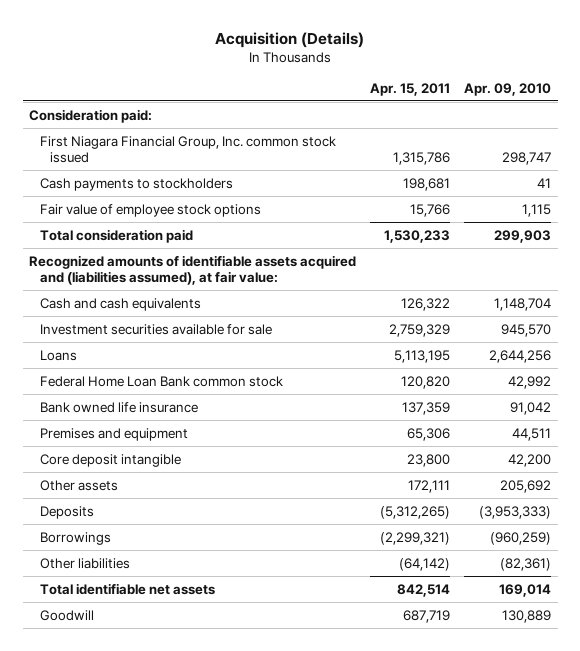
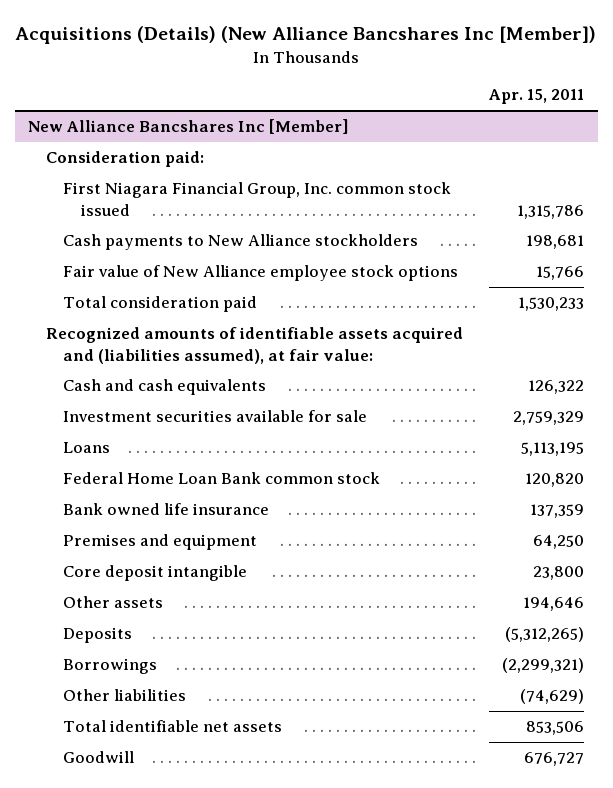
[215,31,365,48] Acquisition (Details) -> [15,26,597,45] Acquisitions (Details) (New Alliance Bancshares Inc [Member])
[463,82,551,96] Apr. 09, 2010 -> none
none -> [28,119,350,135] New Alliance Bancshares Inc [Member]
[39,177,233,191] Cash payments to stockholders -> [63,234,419,251] Cash payments to New Alliance stockholders
[39,203,261,217] Fair value of employee stock options -> [63,265,459,282] Fair value of New Alliance employee stock options
[407,427,451,441] 65,306 -> [533,535,585,550] 64,250
[408,479,451,493] 172,111 -> [523,597,585,612] 194,646
[399,557,451,571] (64,142) -> [520,689,585,705] (74,629)
[397,583,451,597] 842,514 -> [526,721,585,736] 853,506
[403,609,451,623] 687,719 -> [524,752,585,767] 676,727

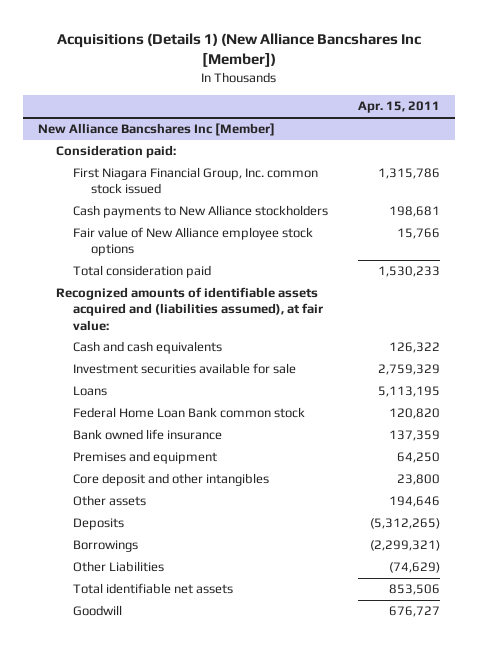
[15,26,597,45] Acquisitions (Details) (New Alliance Bancshares Inc [Member]) -> [56,32,421,67] Acquisitions (Details 1) (New Alliance Bancshares Inc [Member])
[63,565,248,582] Core deposit intangible -> [73,473,270,487] Core deposit and other intangibles
[63,689,187,702] Other liabilities -> [73,561,165,573] Other Liabilities

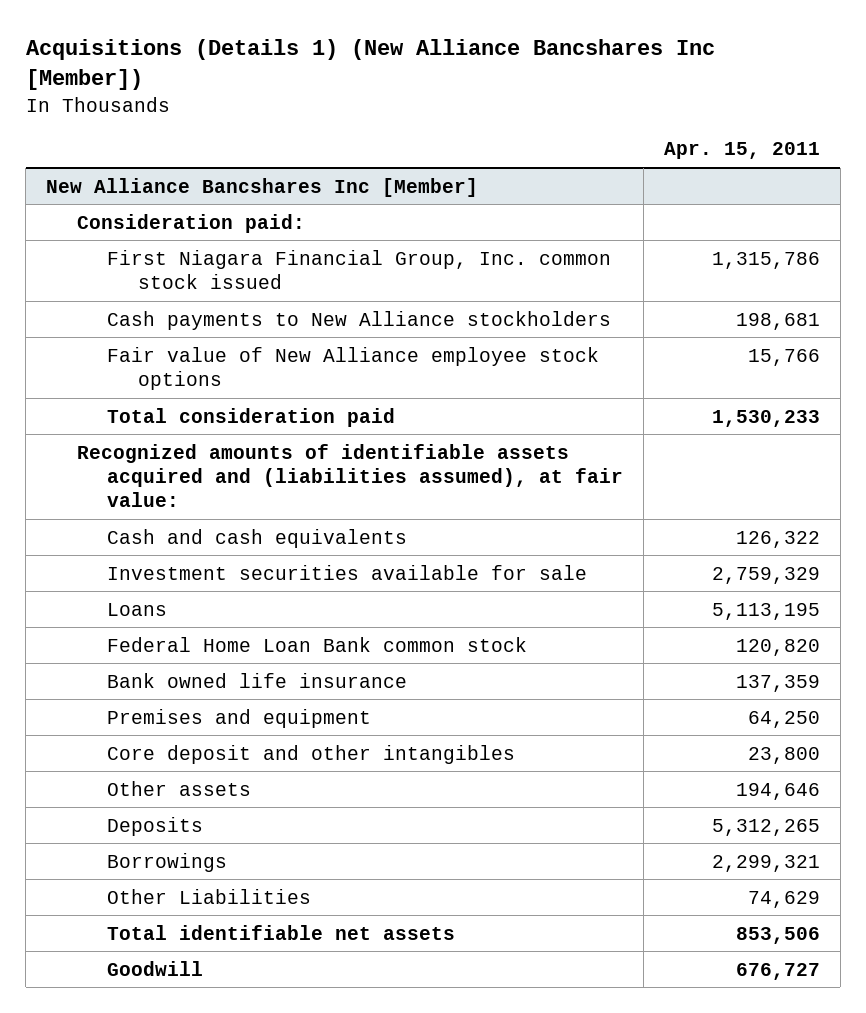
[370,518,441,530] (5,312,265) -> [711,818,820,836] 5,312,265
[370,540,441,552] (2,299,321) -> [711,854,820,872] 2,299,321
[389,562,441,574] (74,629) -> [747,890,820,908] 74,629

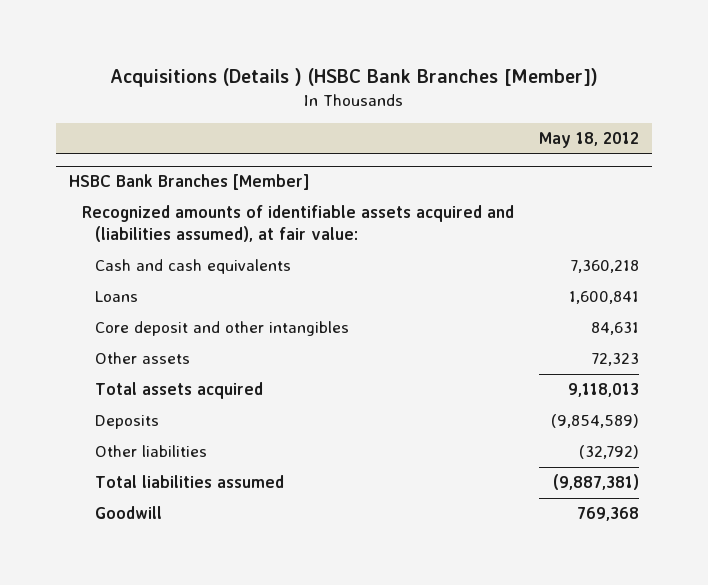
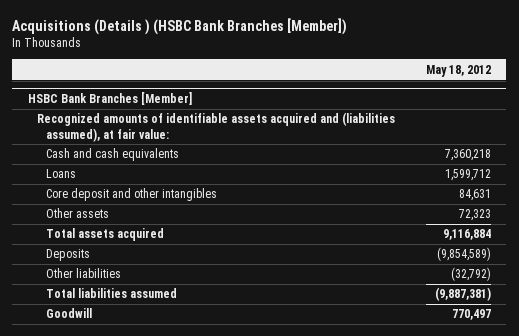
[569,291,640,305] 1,600,841 -> [444,169,491,182] 1,599,712
[568,383,640,398] 9,118,013 -> [442,229,491,241] 9,116,884
[577,507,640,522] 769,368 -> [451,309,491,321] 770,497

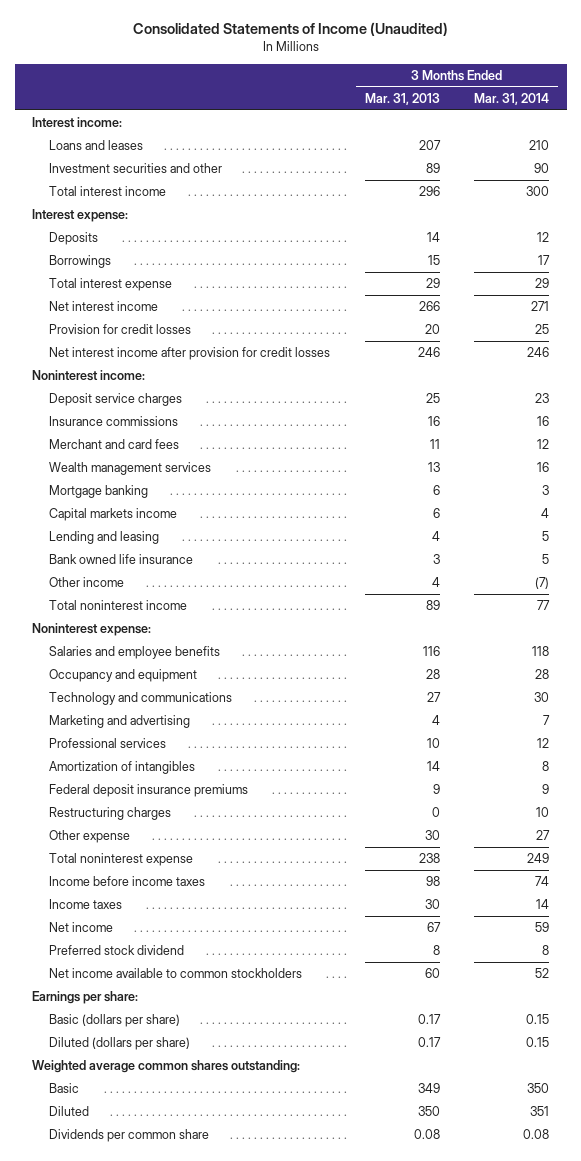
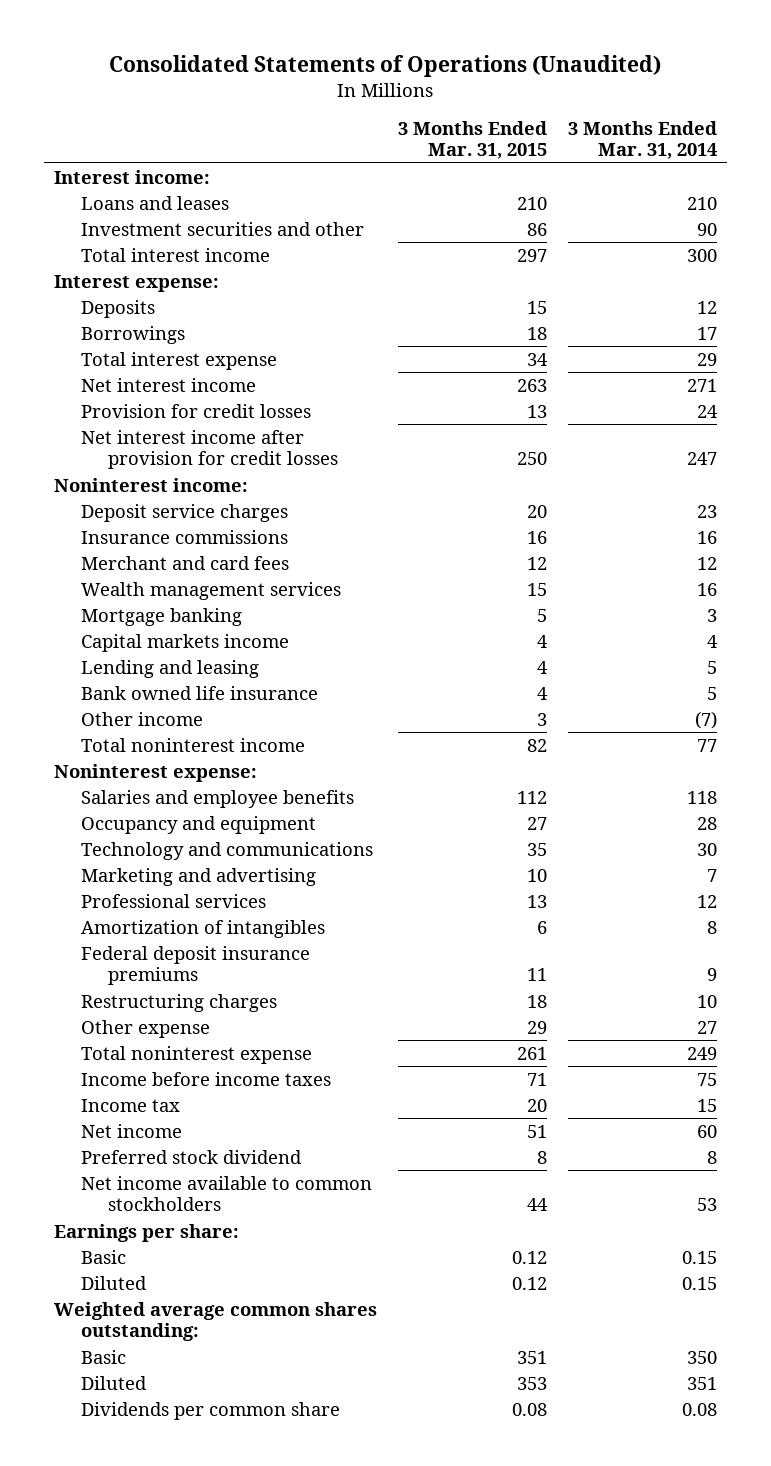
[132,22,448,37] Consolidated Statements of Income (Unaudited) -> [109,55,662,78] Consolidated Statements of Operations (Unaudited)
[364,92,440,105] Mar. 31, 2013 -> none
none -> [397,120,547,159] 3 Months Ended Mar. 31, 2015
[535,324,550,335] 25 -> [696,404,718,418] 24
[527,347,550,358] 246 -> [686,452,717,466] 247
[535,876,550,887] 74 -> [696,1072,717,1086] 75
[49,899,123,910] Income taxes -> [81,1098,181,1112] Income tax
[536,899,550,910] 14 -> [696,1098,717,1112] 15
[535,922,550,933] 59 -> [696,1124,717,1138] 60
[535,968,550,979] 52 -> [696,1198,717,1212] 53
[49,1014,181,1028] Basic (dollars per share) -> [81,1249,127,1264] Basic
[49,1037,191,1051] Diluted (dollars per share) -> [81,1275,148,1290] Diluted

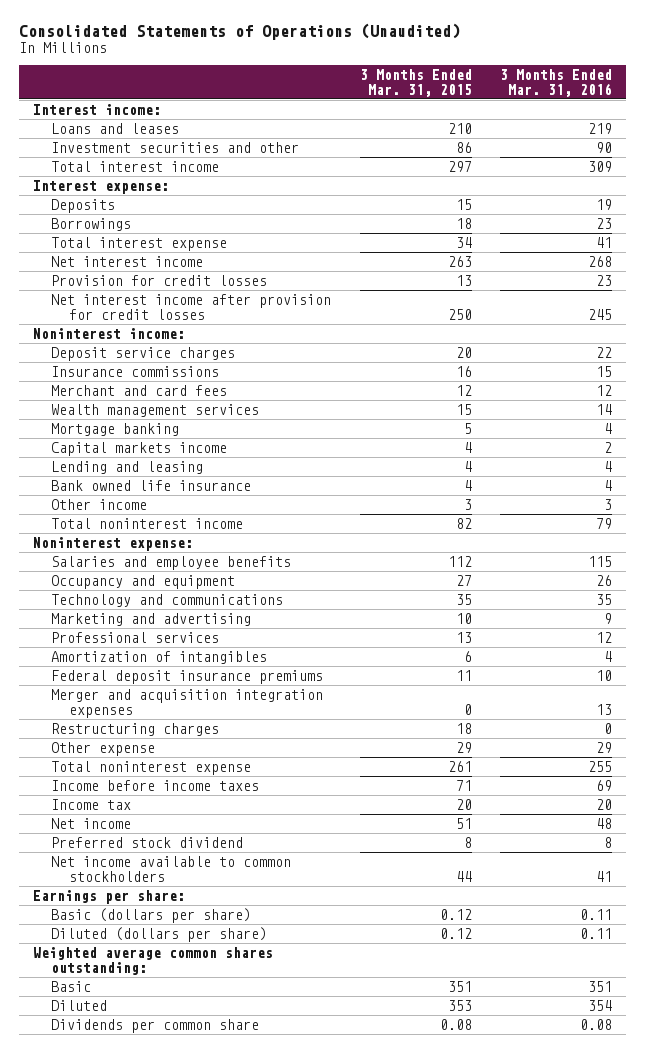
[567,120,717,159] 3 Months Ended Mar. 31, 2014 -> none
none -> [500,68,613,97] 3 Months Ended Mar. 31, 2016
none -> [51,688,324,718] Merger and acquisition integration expenses
[81,1249,127,1264] Basic -> [51,907,252,923] Basic (dollars per share)
[81,1275,148,1290] Diluted -> [51,926,268,942] Diluted (dollars per share)

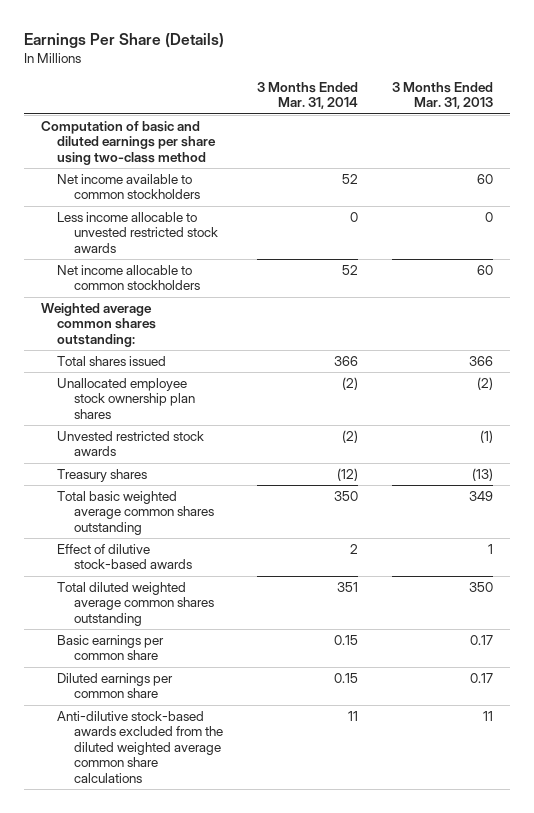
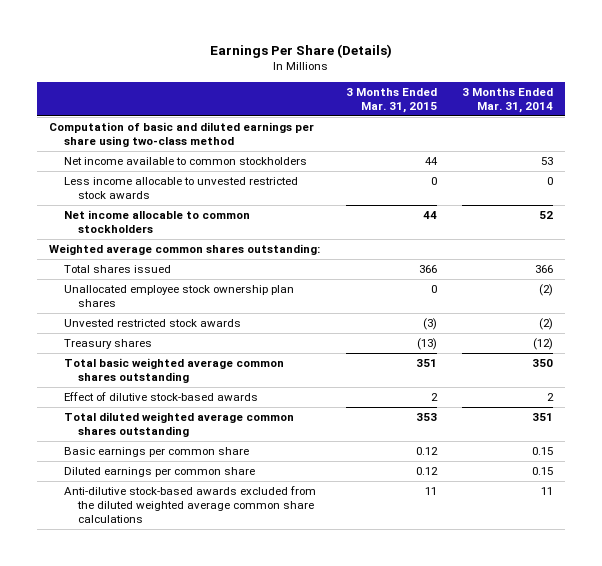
[391,81,493,110] 3 Months Ended Mar. 31, 2013 -> none
none -> [345,87,437,113] 3 Months Ended Mar. 31, 2015
[341,174,358,185] 52 -> [540,157,553,166] 53

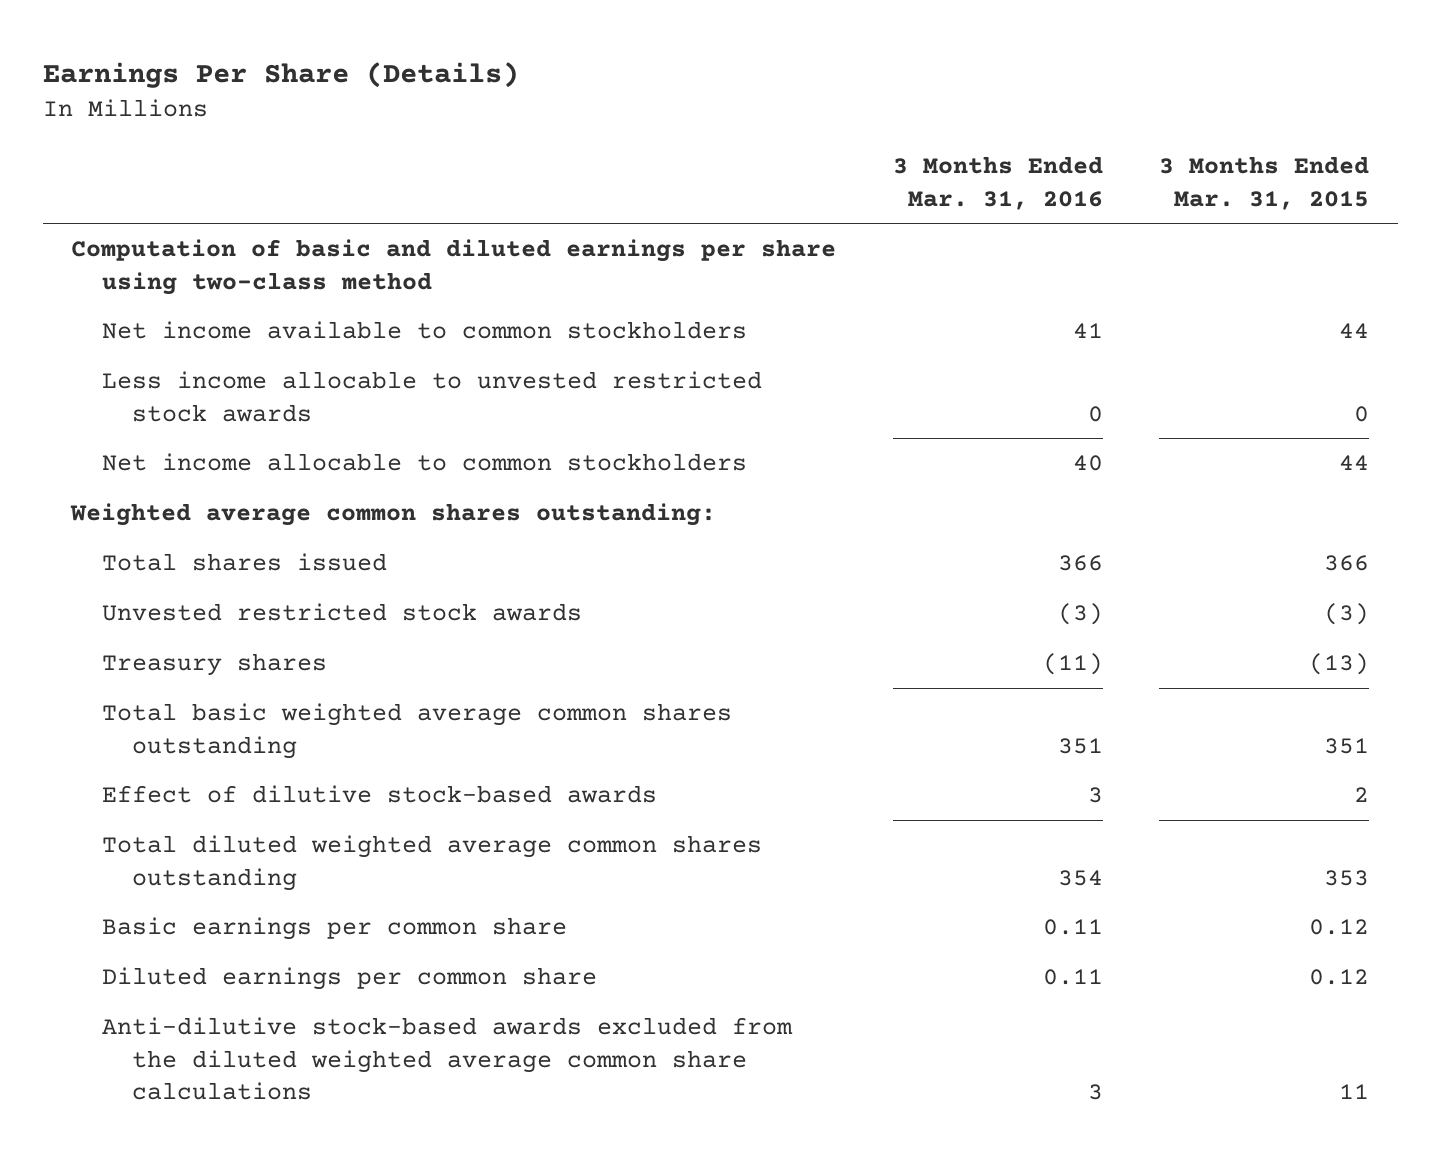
[461,87,553,113] 3 Months Ended Mar. 31, 2014 -> none
none -> [892,156,1103,210] 3 Months Ended Mar. 31, 2016
[63,285,294,308] Unallocated employee stock ownership plan shares -> none

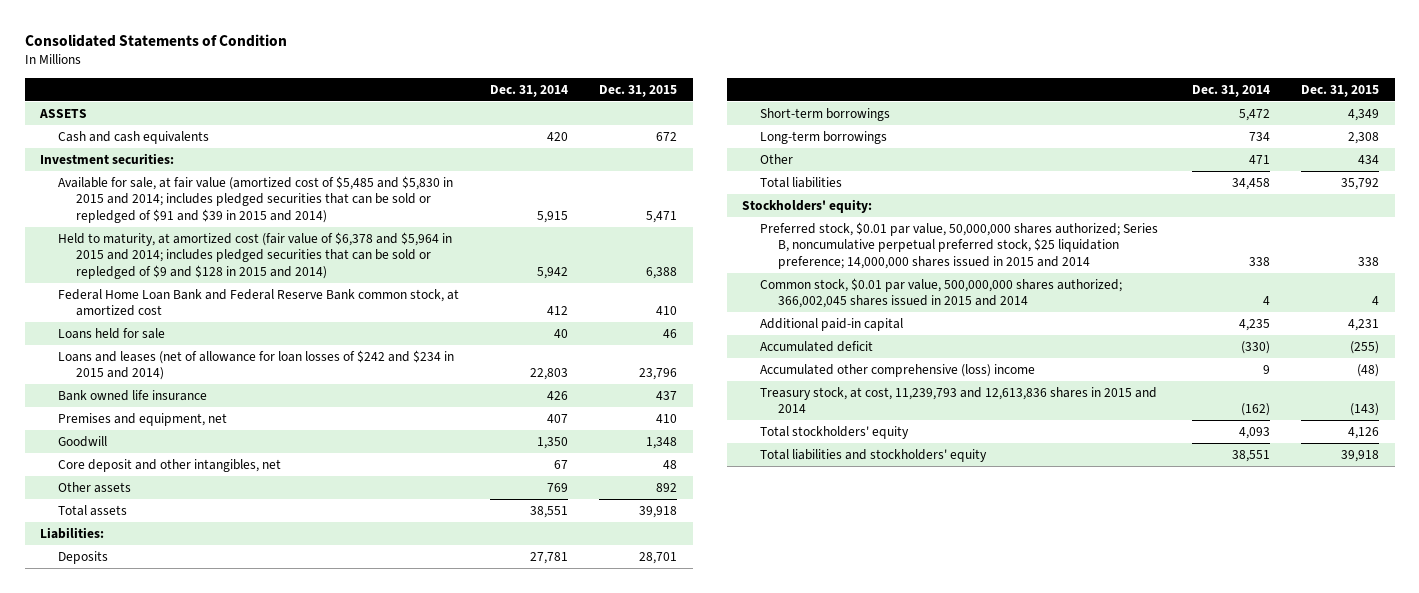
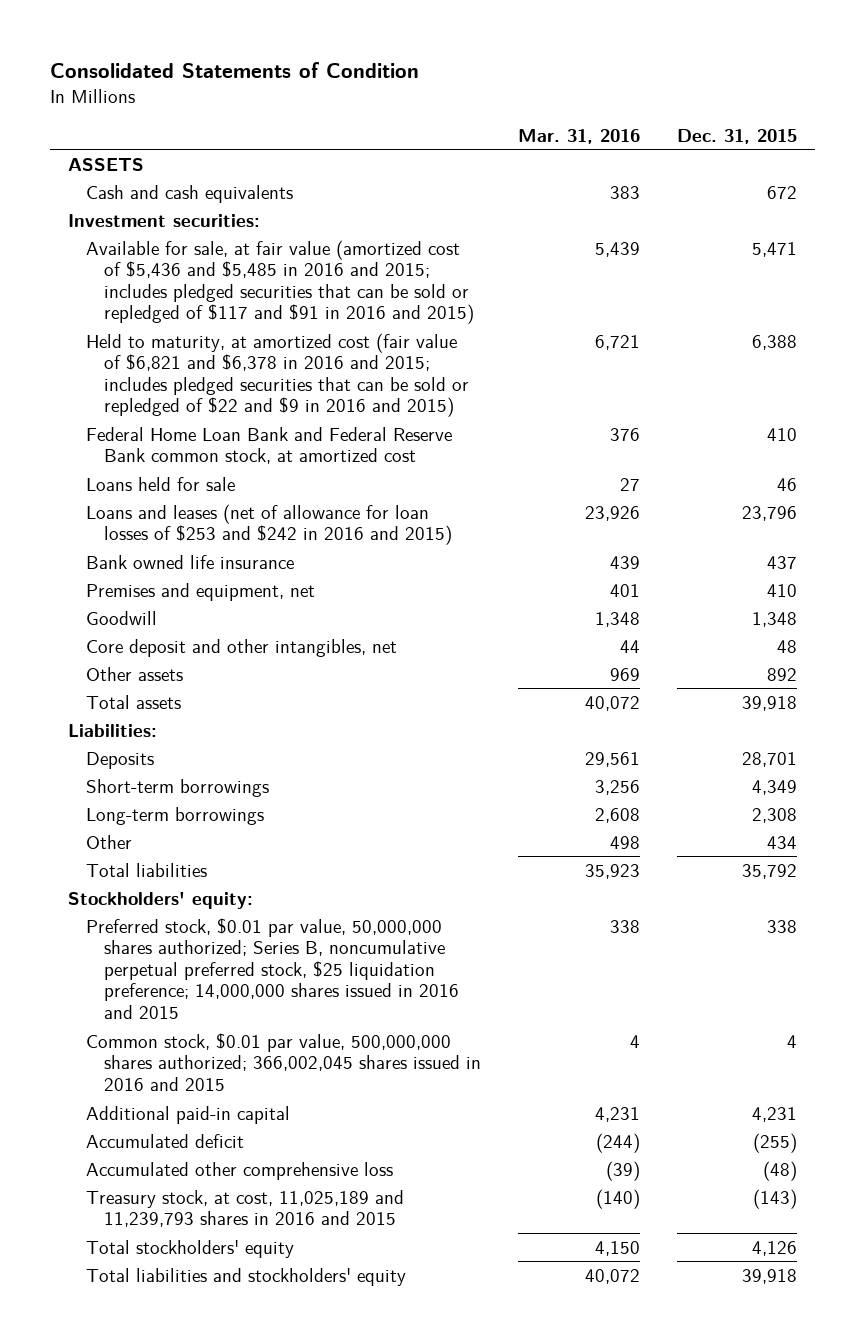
[490,84,569,97] Dec. 31, 2014 -> none
none -> [517,128,640,144] Mar. 31, 2016
[58,175,454,223] Available for sale, at fair value (amortized cost of $5,485 and $5,830 in 2015 and 2014; includes pledged securities that can be sold or repledged of $91 and $39 in 2015 and 2014) -> [85,239,474,325] Available for sale, at fair value (amortized cost of $5,436 and $5,485 in 2016 and 2015; includes pledged securities that can be sold or repledged of $117 and $91 in 2016 and 2015)
[58,231,453,279] Held to maturity, at amortized cost (fair value of $6,378 and $5,964 in 2015 and 2014; includes pledged securities that can be sold or repledged of $9 and $128 in 2015 and 2014) -> [85,332,469,418] Held to maturity, at amortized cost (fair value of $6,821 and $6,378 in 2016 and 2015; includes pledged securities that can be sold or repledged of $22 and $9 in 2016 and 2015)
[58,349,455,381] Loans and leases (net of allowance for loan losses of $242 and $234 in 2015 and 2014) -> [85,503,452,546] Loans and leases (net of allowance for loan losses of $253 and $242 in 2016 and 2015)
[759,221,1158,269] Preferred stock, $0.01 par value, 50,000,000 shares authorized; Series B, noncumulative perpetual preferred stock, $25 liquidation preference; 14,000,000 shares issued in 2015 and 2014 -> [85,917,459,1020] Preferred stock, $0.01 par value, 50,000,000 shares authorized; Series B, noncumulative perpetual preferred stock, $25 liquidation preference; 14,000,000 shares issued in 2016 and 2015
[759,277,1122,309] Common stock, $0.01 par value, 500,000,000 shares authorized; 366,002,045 shares issued in 2015 and 2014 -> [85,1032,481,1091] Common stock, $0.01 par value, 500,000,000 shares authorized; 366,002,045 shares issued in 2016 and 2015
[759,363,1035,377] Accumulated other comprehensive (loss) income -> [85,1161,393,1180] Accumulated other comprehensive loss
[759,386,1157,414] Treasury stock, at cost, 11,239,793 and 12,613,836 shares in 2015 and 2014 -> [85,1189,404,1228] Treasury stock, at cost, 11,025,189 and 11,239,793 shares in 2016 and 2015

